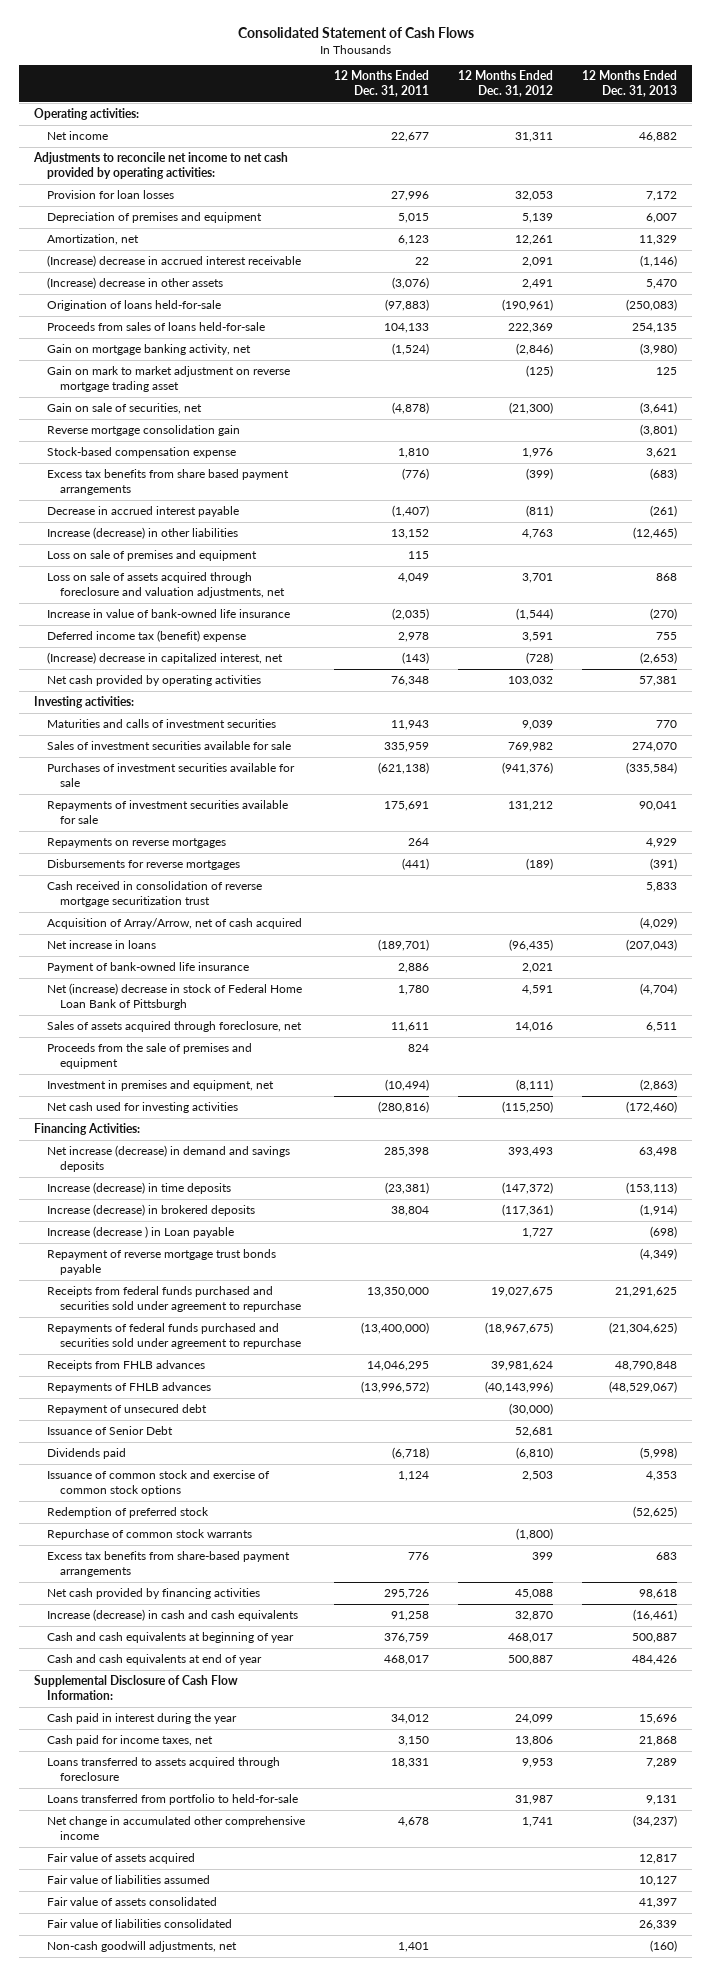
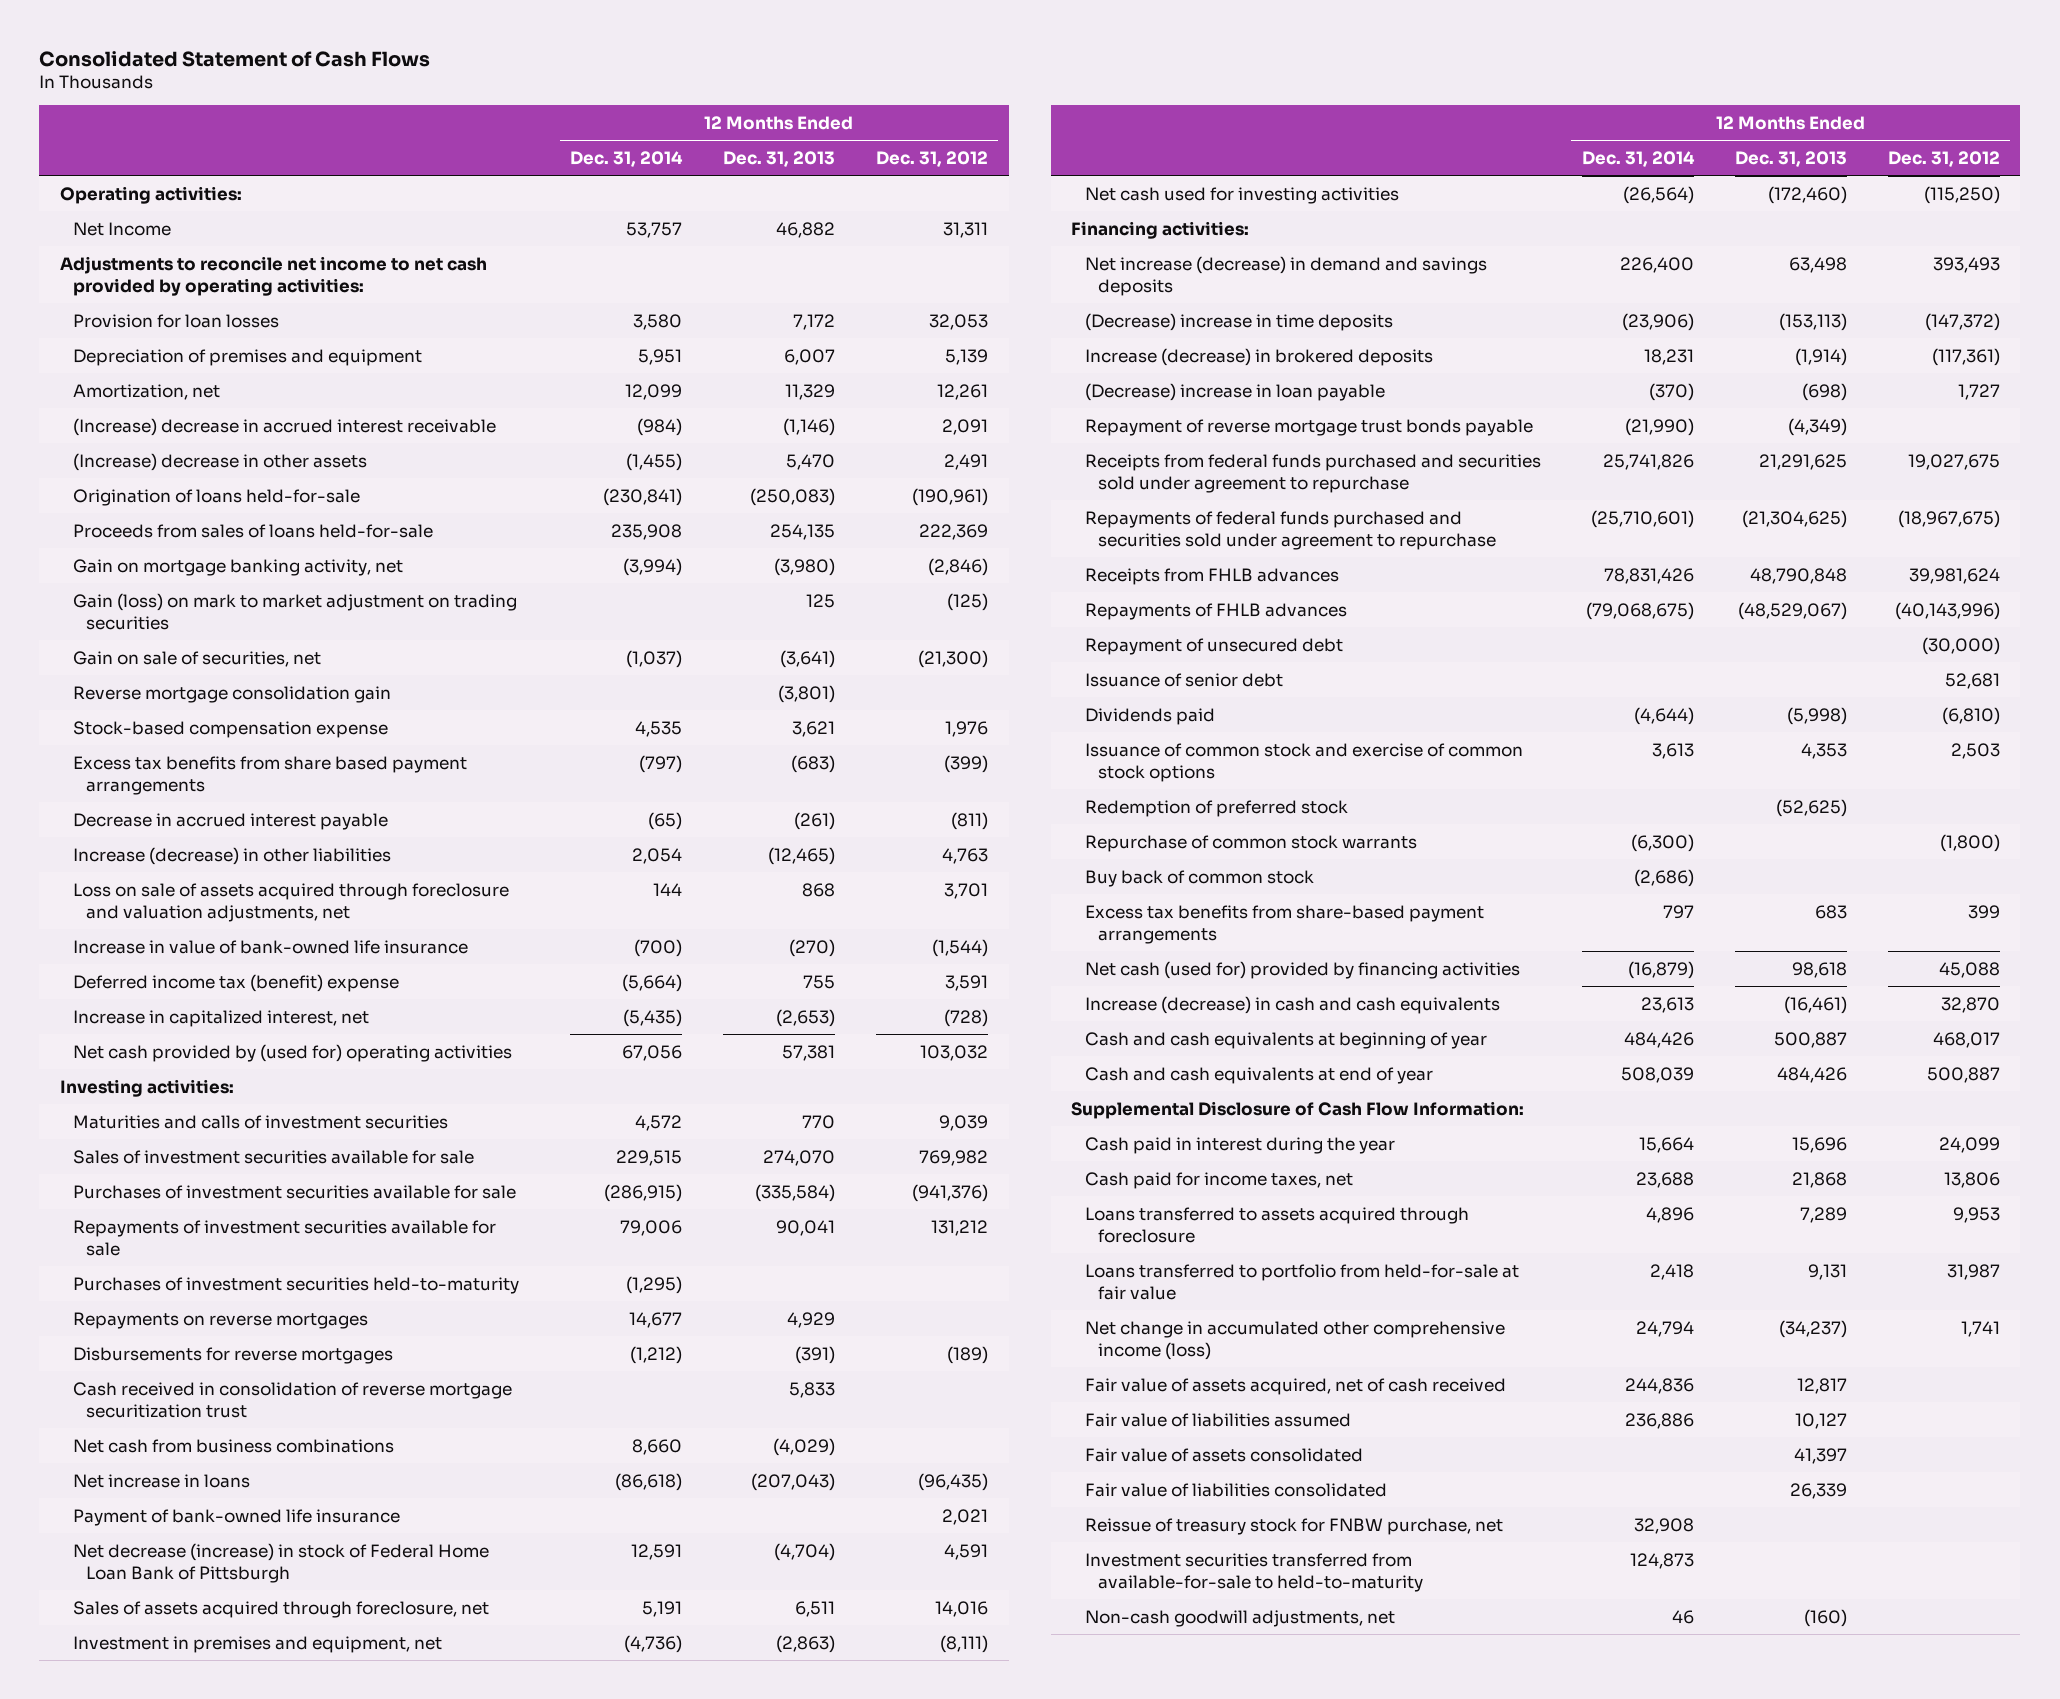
[333,70,429,98] 12 Months Ended Dec. 31, 2011 -> none
none -> [570,150,684,167] Dec. 31, 2014
[46,131,108,141] Net income -> [72,221,171,236] Net Income
[46,366,290,392] Gain on mark to market adjustment on reverse mortgage trading asset -> [72,592,517,630] Gain (loss) on mark to market adjustment on trading securities
[46,550,257,562] Loss on sale of premises and equipment -> none
[46,652,283,665] (Increase) decrease in capitalized interest, net -> [72,1009,369,1027] Increase in capitalized interest, net
[46,675,261,687] Net cash provided by operating activities -> [72,1043,512,1062] Net cash provided by (used for) operating activities
none -> [72,1276,519,1294] Purchases of investment securities held-to-maturity
[46,918,302,930] Acquisition of Array/Arrow, net of cash acquired -> [72,1438,394,1453] Net cash from business combinations
[46,983,302,1010] Net (increase) decrease in stock of Federal Home Loan Bank of Pittsburgh -> [72,1542,489,1583] Net decrease (increase) in stock of Federal Home Loan Bank of Pittsburgh
[46,1043,252,1069] Proceeds from the sale of premises and equipment -> none
[33,1123,140,1136] Financing Activities: -> [1071,220,1250,239] Financing activities:
[46,1182,231,1195] Increase (decrease) in time deposits -> [1084,312,1393,331] (Decrease) increase in time deposits
[46,1226,234,1239] Increase (decrease ) in Loan payable -> [1084,382,1385,401] (Decrease) increase in loan payable
[46,1426,173,1436] Issuance of Senior Debt -> [1084,672,1283,687] Issuance of senior debt
none -> [1084,869,1314,887] Buy back of common stock
[46,1588,260,1600] Net cash provided by financing activities -> [1084,960,1520,979] Net cash (used for) provided by financing activities
[46,1794,298,1806] Loans transferred from portfolio to held-for-sale -> [1084,1263,1519,1300] Loans transferred to portfolio from held-for-sale at fair value
[46,1816,305,1840] Net change in accumulated other comprehensive income -> [1084,1320,1505,1360] Net change in accumulated other comprehensive income (loss)
[46,1853,195,1865] Fair value of assets acquired -> [1084,1377,1506,1395] Fair value of assets acquired, net of cash received
none -> [1084,1517,1503,1535] Reissue of treasury stock for FNBW purchase, net
none -> [1084,1552,1423,1592] Investment securities transferred from available-for-sale to held-to-maturity

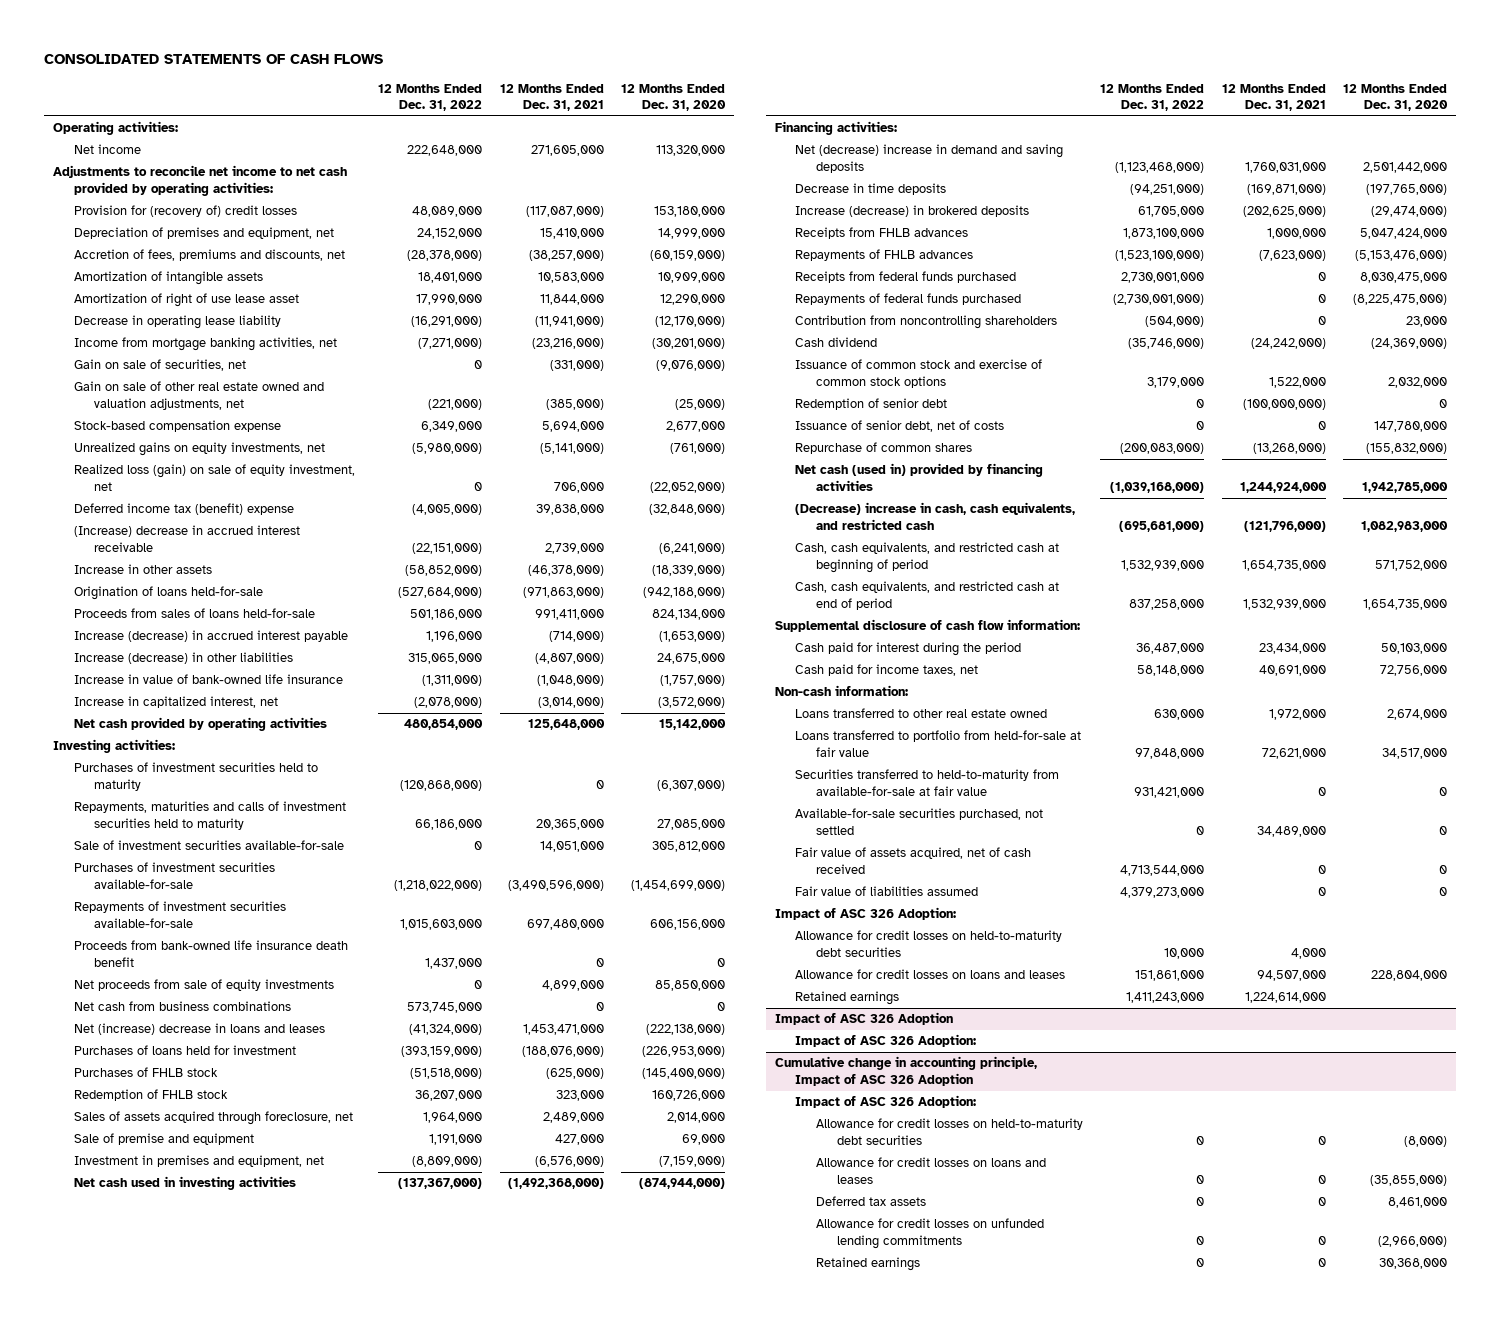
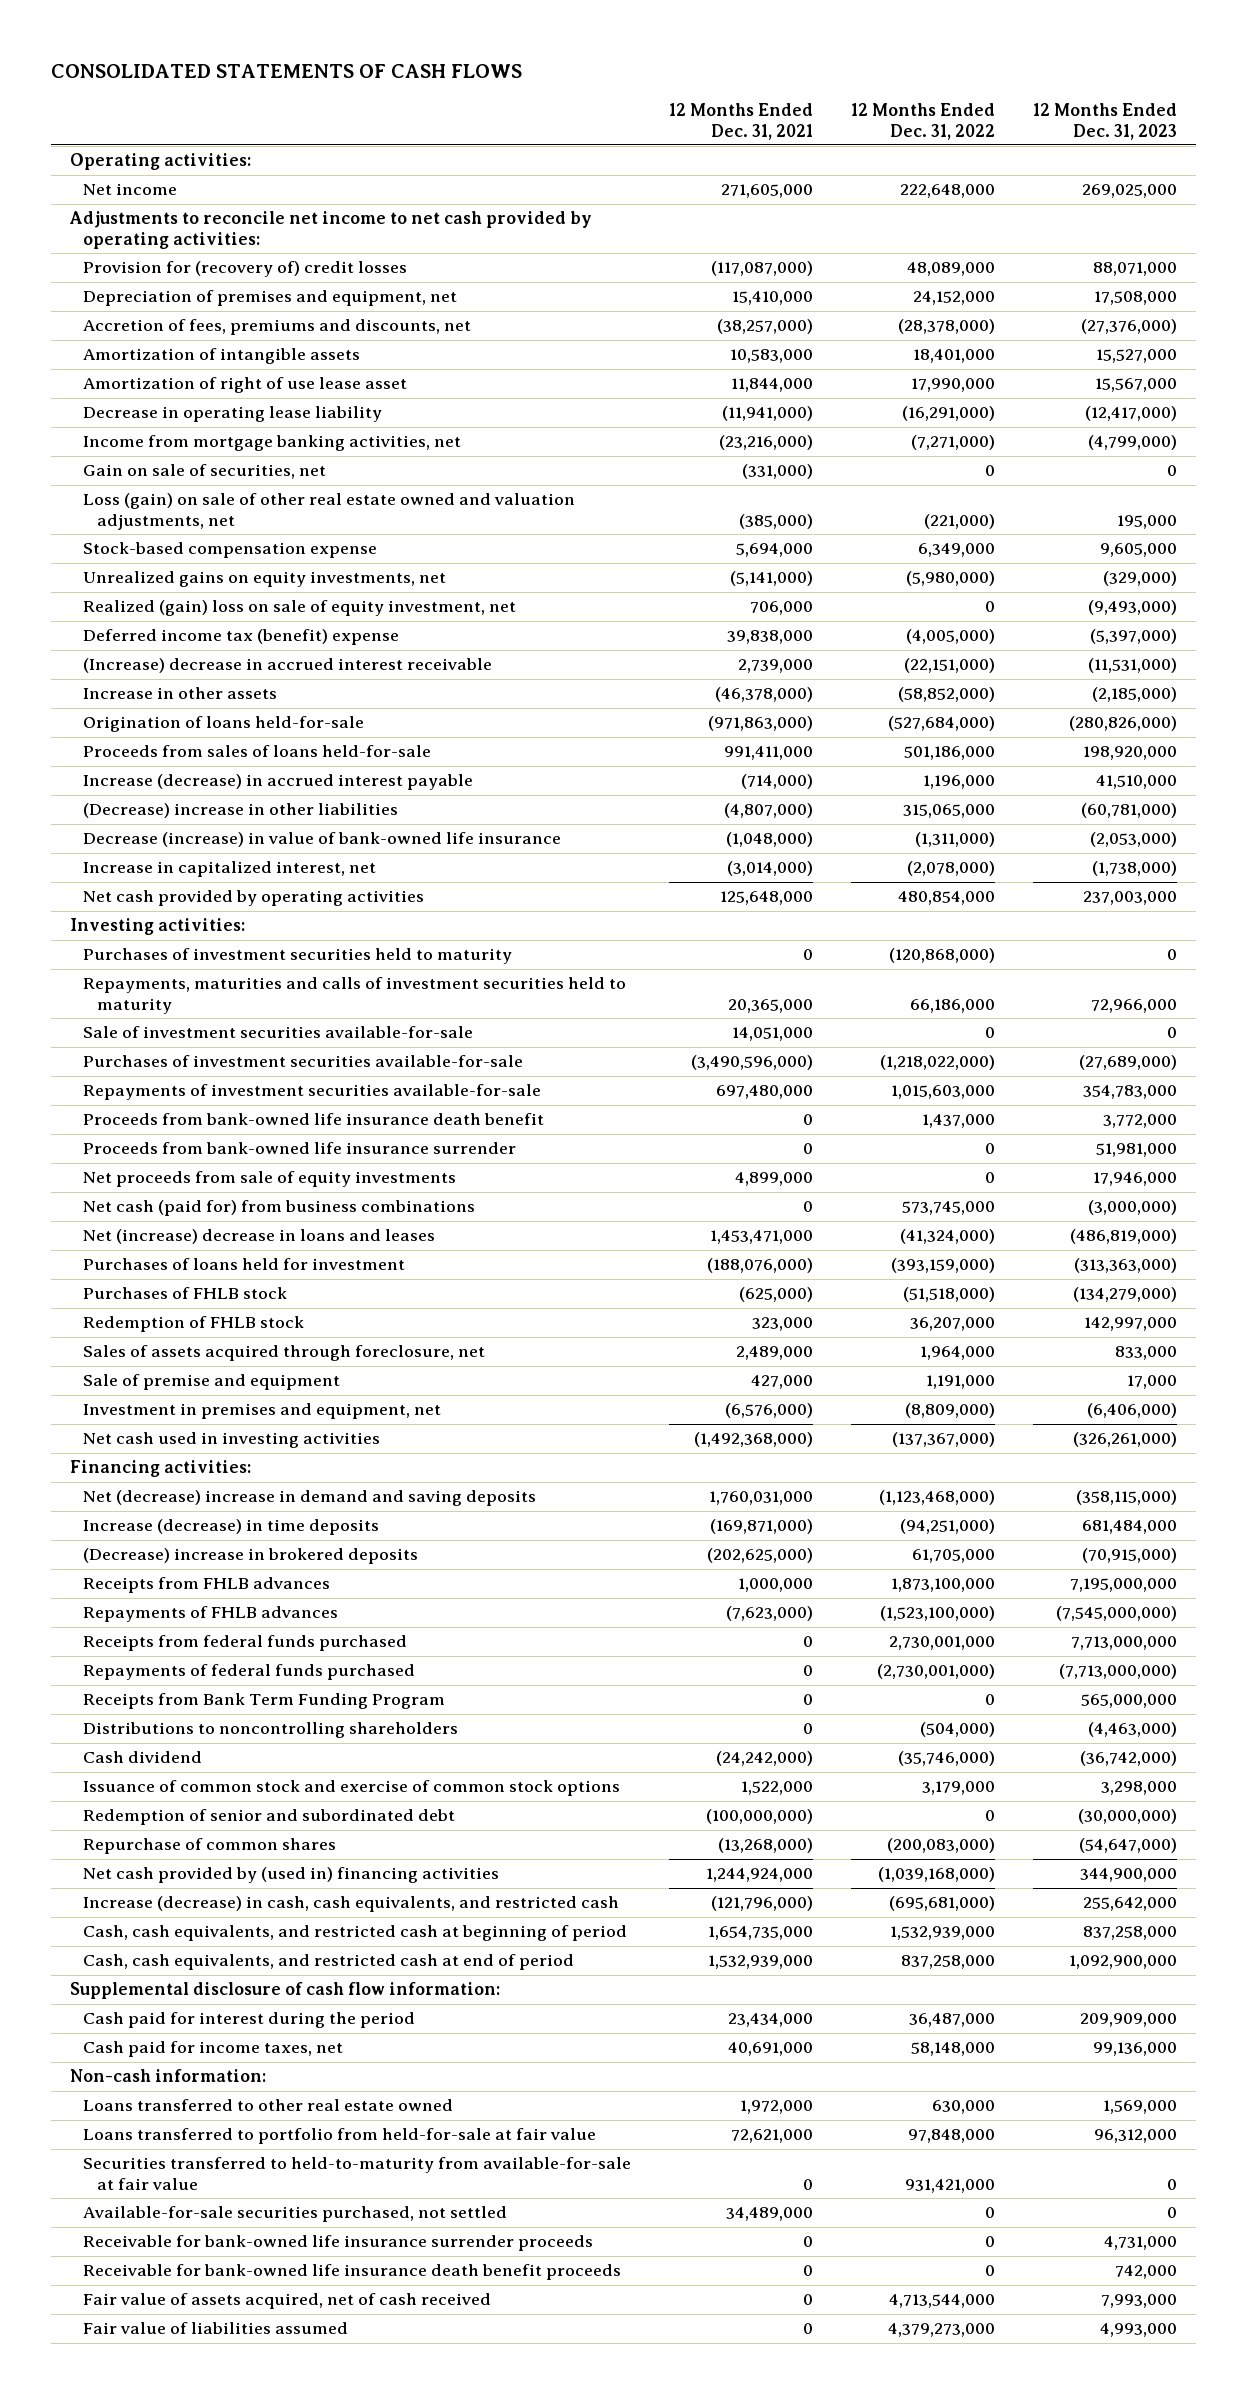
[621,83,727,112] 12 Months Ended Dec. 31, 2020 -> none
none -> [1033,102,1178,140] 12 Months Ended Dec. 31, 2023
[73,381,324,411] Gain on sale of other real estate owned and valuation adjustments, net -> [83,493,576,530] Loss (gain) on sale of other real estate owned and valuation adjustments, net
[73,464,355,492] Realized loss (gain) on sale of equity investment, net -> [83,600,517,617] Realized (gain) loss on sale of equity investment, net
[73,652,293,665] Increase (decrease) in other liabilities -> [83,803,399,819] (Decrease) increase in other liabilities
[73,674,343,685] Increase in value of bank-owned life insurance -> [83,832,562,848] Decrease (increase) in value of bank-owned life insurance
none -> [83,1142,517,1155] Proceeds from bank-owned life insurance surrender
[73,1001,291,1012] Net cash from business combinations -> [83,1200,476,1217] Net cash (paid for) from business combinations
[795,183,947,196] Decrease in time deposits -> [83,1519,380,1536] Increase (decrease) in time deposits
[795,205,1030,218] Increase (decrease) in brokered deposits -> [83,1548,419,1565] (Decrease) increase in brokered deposits
none -> [83,1693,446,1710] Receipts from Bank Term Funding Program
[795,315,1058,330] Contribution from noncontrolling shareholders -> [83,1722,459,1739] Distributions to noncontrolling shareholders
[795,420,1005,433] Issuance of senior debt, net of costs -> none
[795,398,948,411] Redemption of senior debt -> [83,1809,456,1826] Redemption of senior and subordinated debt
[795,463,1044,492] Net cash (used in) provided by financing activities -> [83,1867,500,1884] Net cash provided by (used in) financing activities
[795,502,1076,531] (Decrease) increase in cash, cash equivalents, and restricted cash -> [83,1896,620,1913] Increase (decrease) in cash, cash equivalents, and restricted cash
none -> [83,2235,594,2252] Receivable for bank-owned life insurance surrender proceeds
none -> [83,2264,622,2281] Receivable for bank-owned life insurance death benefit proceeds
[774,907,956,921] Impact of ASC 326 Adoption: -> none
[795,930,1063,958] Allowance for credit losses on held-to-maturity debt securities -> none
[795,969,1066,980] Allowance for credit losses on loans and leases -> none
[795,991,900,1006] Retained earnings -> none
[774,1012,953,1026] Impact of ASC 326 Adoption -> none
[795,1034,977,1048] Impact of ASC 326 Adoption: -> none
[774,1056,1037,1087] Cumulative change in accounting principle, Impact of ASC 326 Adoption -> none
[795,1095,977,1109] Impact of ASC 326 Adoption: -> none
[816,1118,1084,1146] Allowance for credit losses on held-to-maturity debt securities -> none
[816,1157,1047,1185] Allowance for credit losses on loans and leases -> none
[816,1196,927,1207] Deferred tax assets -> none
[816,1218,1045,1250] Allowance for credit losses on unfunded lending commitments -> none
[816,1257,921,1272] Retained earnings -> none

